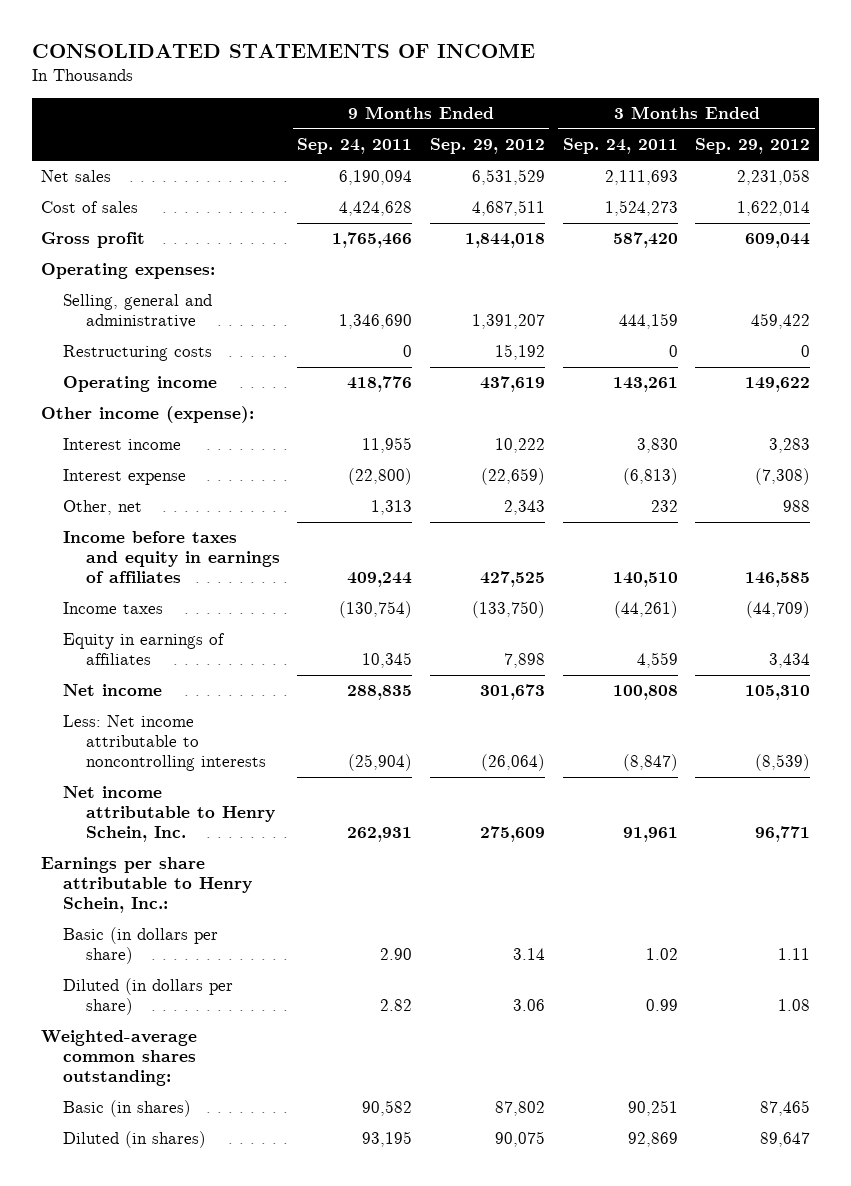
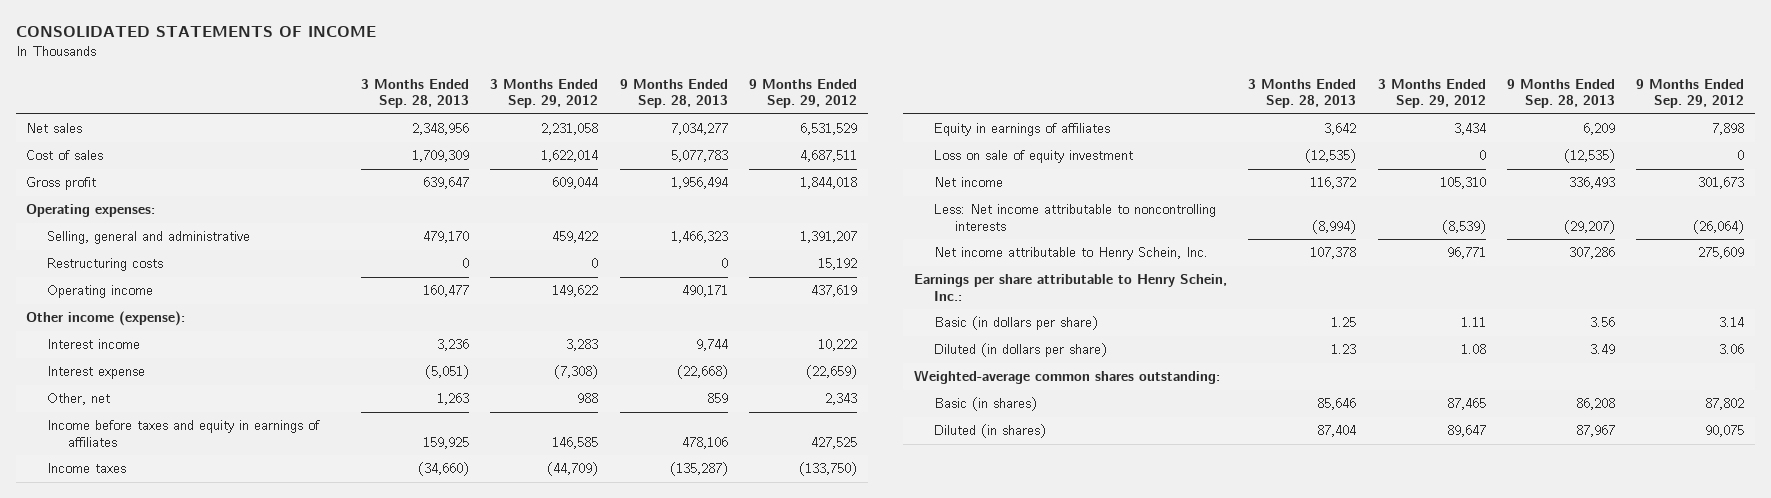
[297,138,413,155] Sep. 24, 2011 -> none
[562,138,678,155] Sep. 24, 2011 -> none
none -> [360,78,469,109] 3 Months Ended Sep. 28, 2013
none -> [619,78,728,109] 9 Months Ended Sep. 28, 2013
none -> [934,150,1134,164] Loss on sale of equity investment

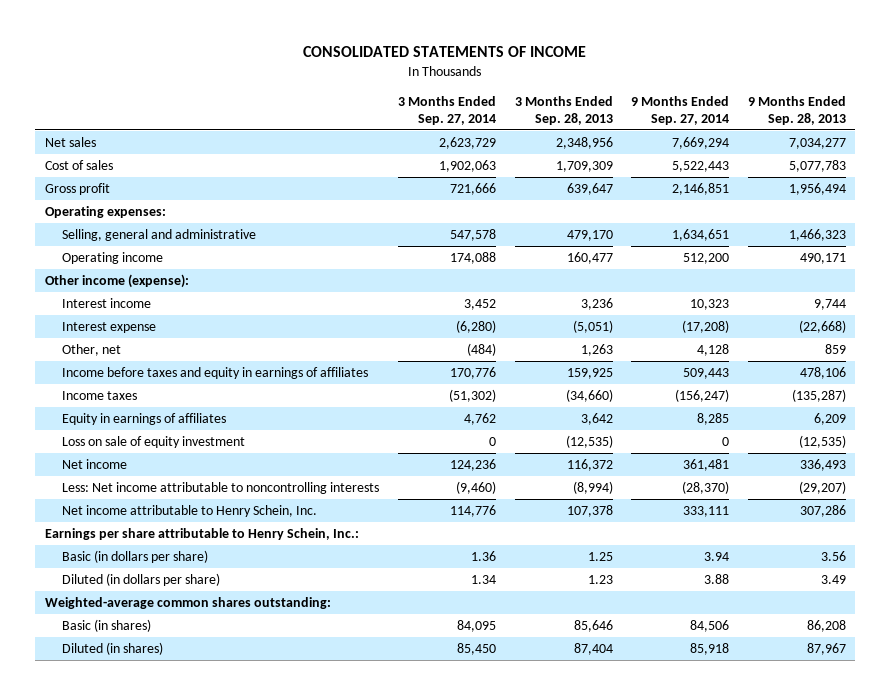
[490,78,599,109] 3 Months Ended Sep. 29, 2012 -> none
[749,78,858,109] 9 Months Ended Sep. 29, 2012 -> none
none -> [397,95,496,126] 3 Months Ended Sep. 27, 2014
none -> [631,95,730,126] 9 Months Ended Sep. 27, 2014
[47,258,164,272] Restructuring costs -> none

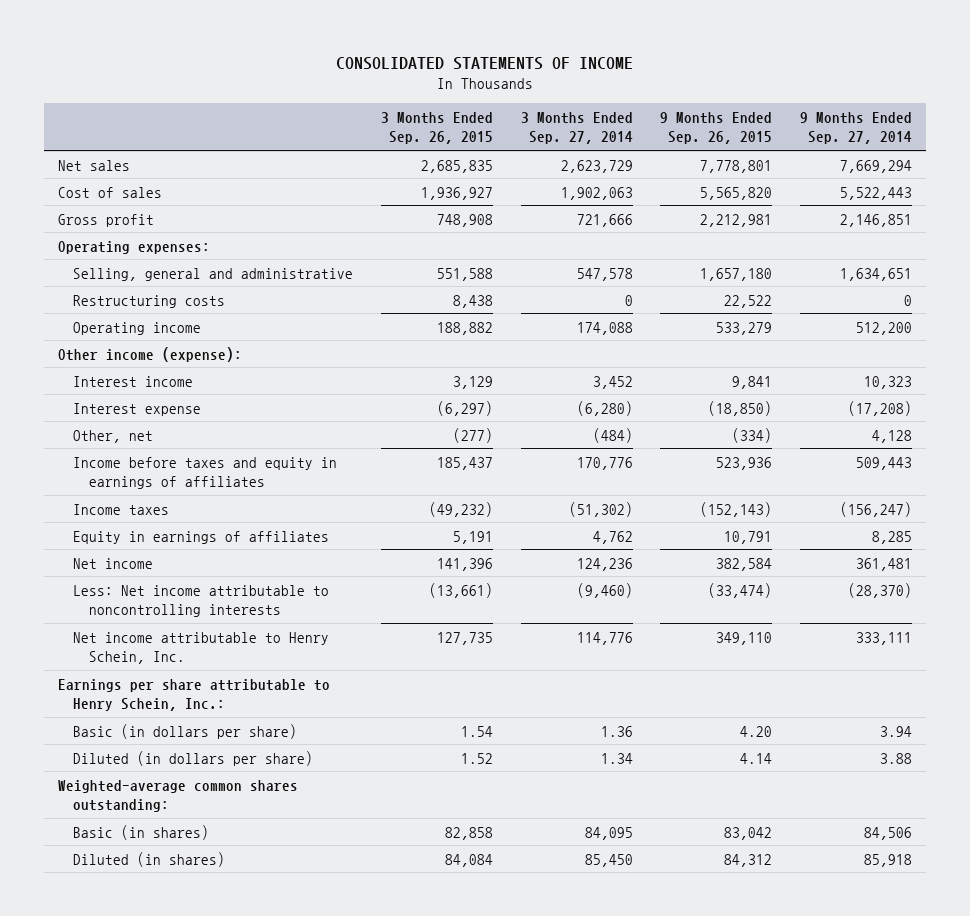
[514,95,613,126] 3 Months Ended Sep. 28, 2013 -> none
[747,95,846,126] 9 Months Ended Sep. 28, 2013 -> none
none -> [380,111,493,145] 3 Months Ended Sep. 26, 2015
none -> [660,111,773,145] 9 Months Ended Sep. 26, 2015
none -> [73,294,226,308] Restructuring costs
[62,435,246,448] Loss on sale of equity investment -> none

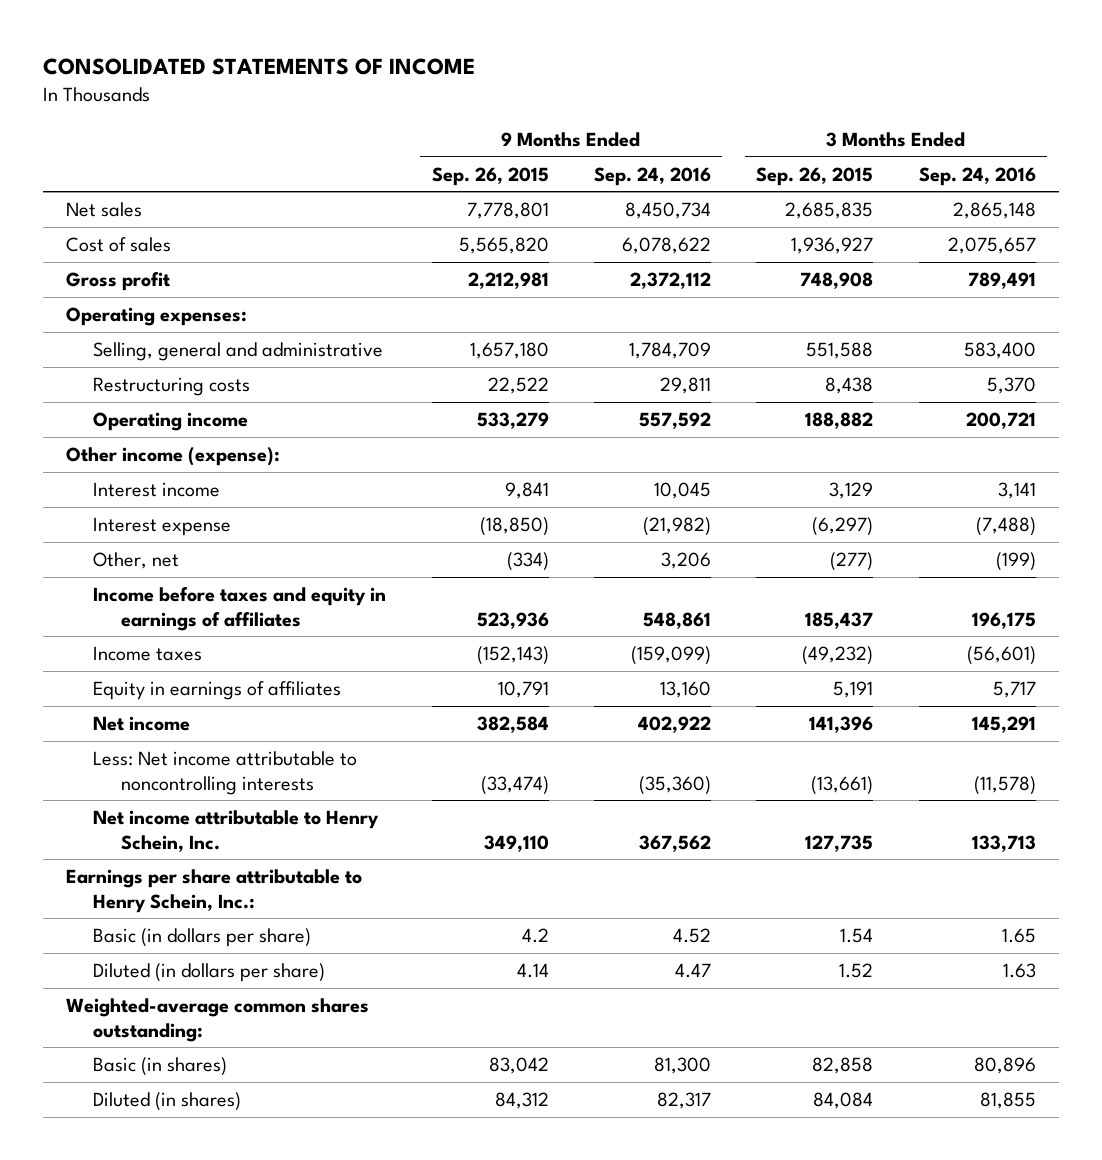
[520,111,633,145] 3 Months Ended Sep. 27, 2014 -> none
[799,111,912,145] 9 Months Ended Sep. 27, 2014 -> none
none -> [594,166,712,186] Sep. 24, 2016
none -> [918,166,1036,186] Sep. 24, 2016
[740,725,773,737] 4.20 -> [521,928,549,944] 4.2

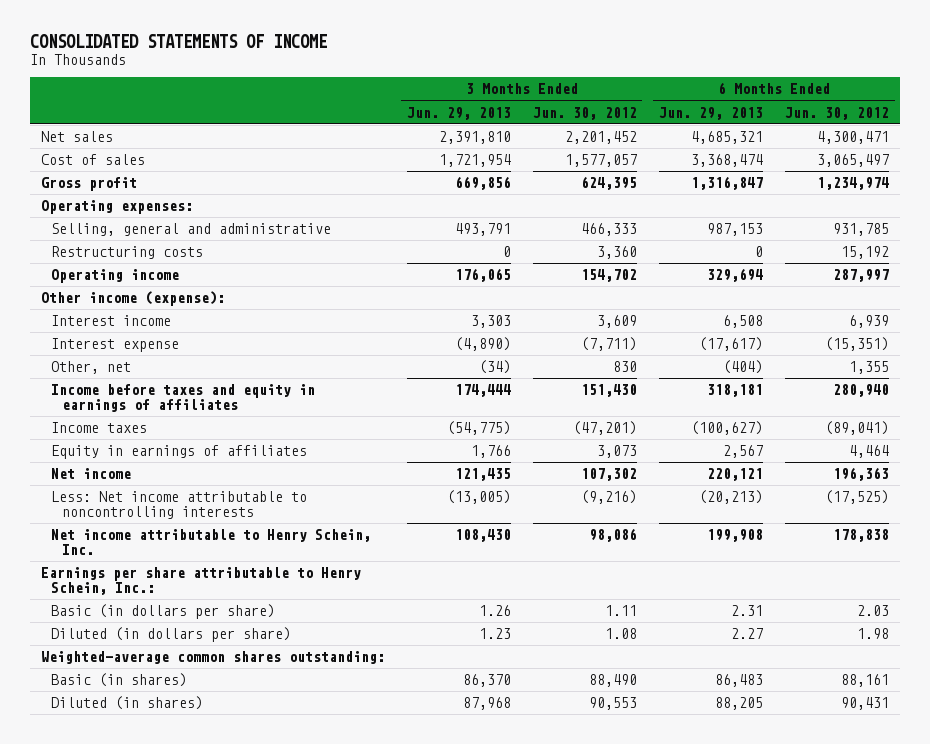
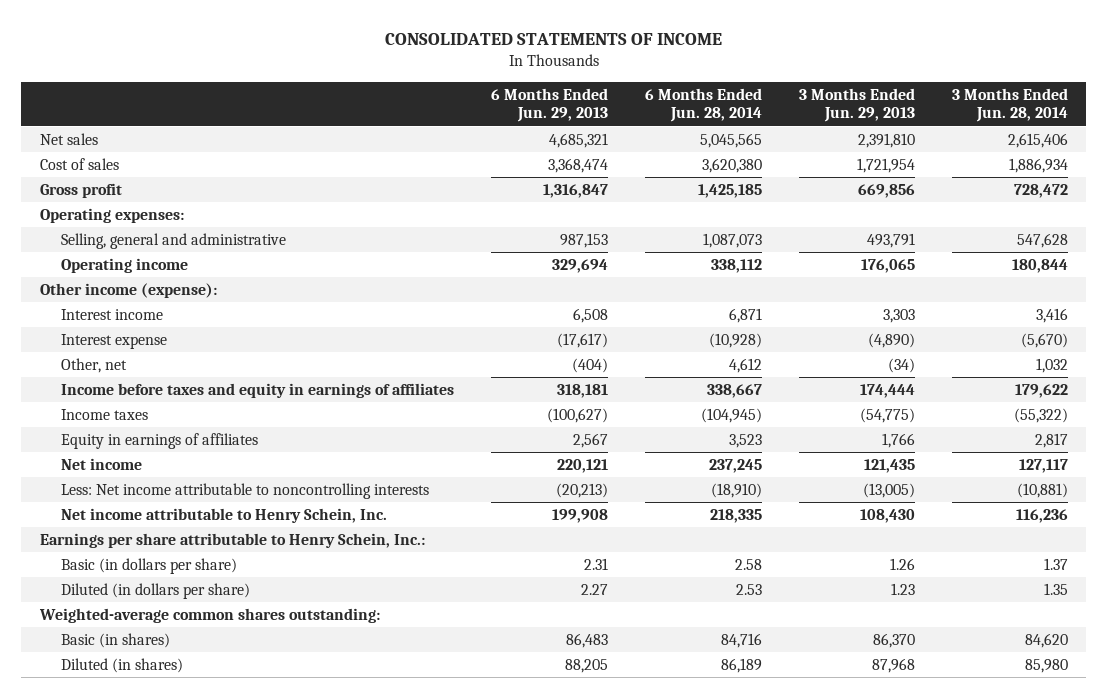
[532,106,637,120] Jun. 30, 2012 -> none
[785,106,890,120] Jun. 30, 2012 -> none
none -> [644,87,762,123] 6 Months Ended Jun. 28, 2014
none -> [951,87,1068,123] 3 Months Ended Jun. 28, 2014
[51,246,204,260] Restructuring costs -> none

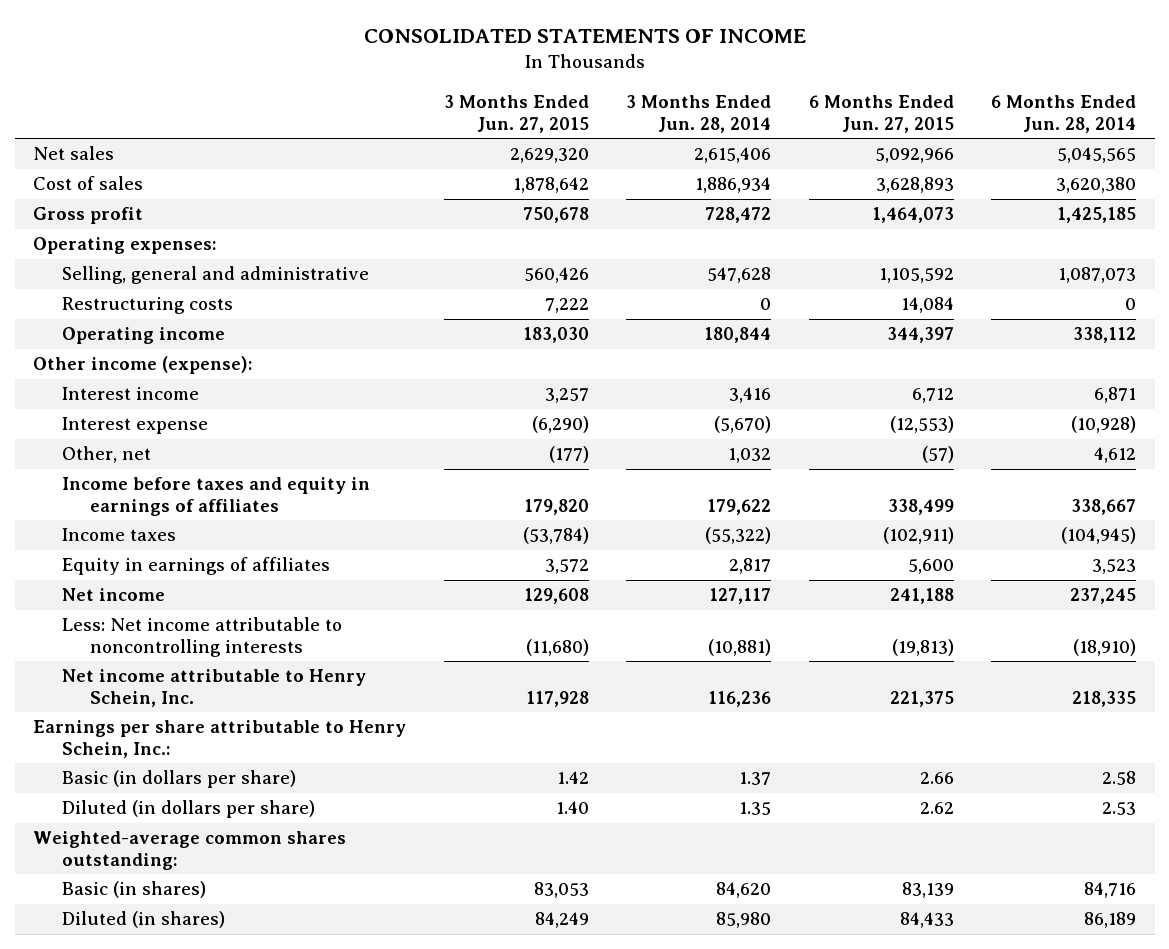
[490,87,608,123] 6 Months Ended Jun. 29, 2013 -> none
[798,87,915,123] 3 Months Ended Jun. 29, 2013 -> none
none -> [443,95,589,133] 3 Months Ended Jun. 27, 2015
none -> [808,95,954,133] 6 Months Ended Jun. 27, 2015
none -> [61,297,233,315] Restructuring costs

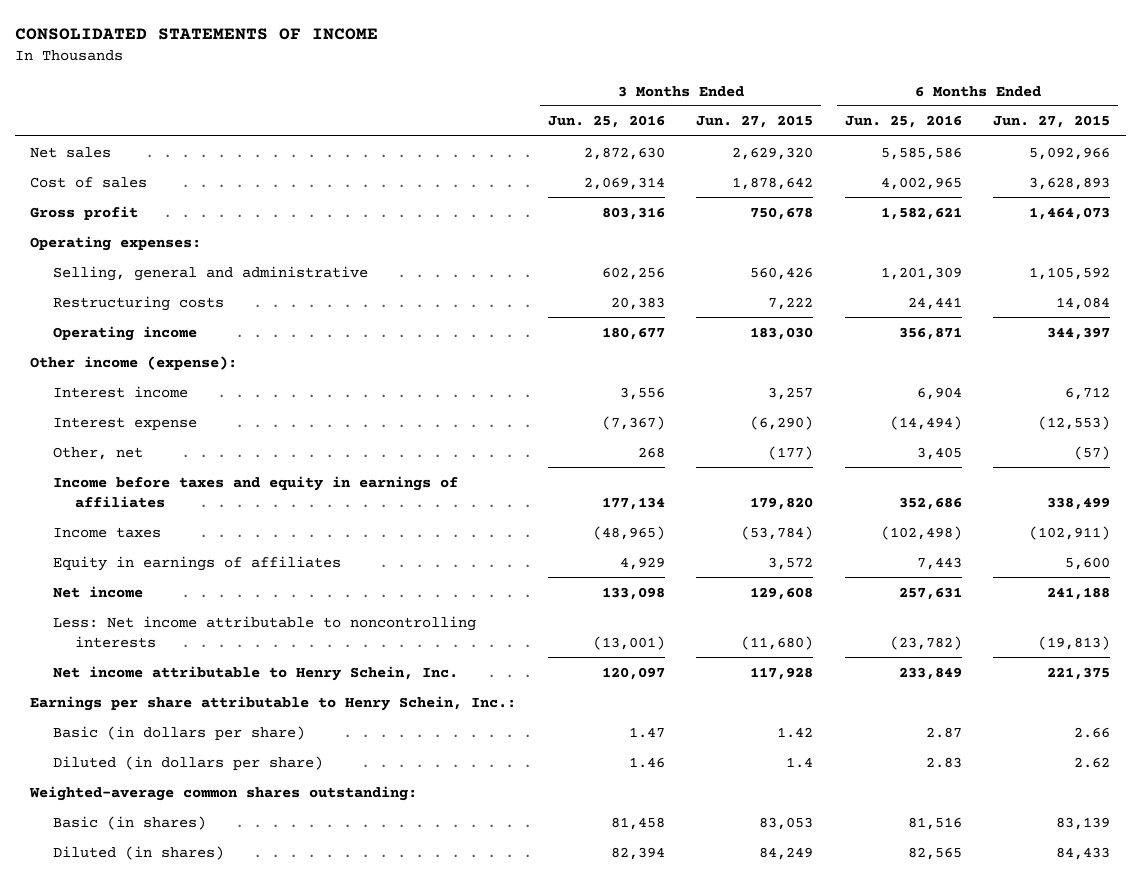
[626,95,772,133] 3 Months Ended Jun. 28, 2014 -> none
[991,95,1137,133] 6 Months Ended Jun. 28, 2014 -> none
none -> [547,115,665,129] Jun. 25, 2016
none -> [844,115,962,129] Jun. 25, 2016
[555,801,589,815] 1.40 -> [786,756,814,768] 1.4

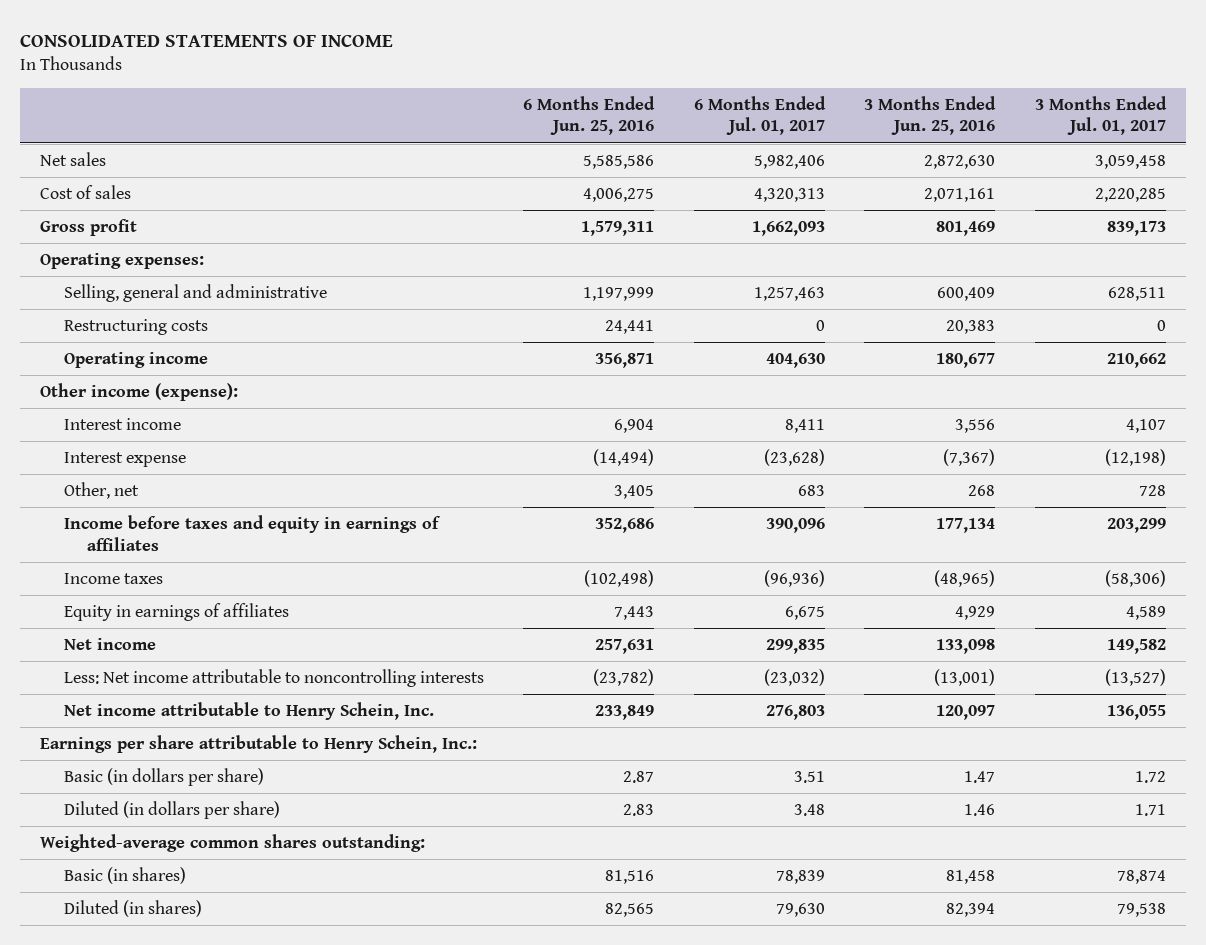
[696,115,814,129] Jun. 27, 2015 -> none
[993,115,1111,129] Jun. 27, 2015 -> none
none -> [693,95,826,136] 6 Months Ended Jul. 01, 2017
none -> [1035,95,1168,136] 3 Months Ended Jul. 01, 2017
[583,176,665,190] 2,069,314 -> [924,188,996,203] 2,071,161
[880,176,962,190] 4,002,965 -> [583,188,655,203] 4,006,275
[601,206,665,220] 803,316 -> [936,221,996,237] 801,469
[880,206,962,220] 1,582,621 -> [581,221,655,237] 1,579,311
[601,266,665,280] 602,256 -> [937,287,996,302] 600,409
[880,266,962,280] 1,201,309 -> [583,287,655,302] 1,197,999

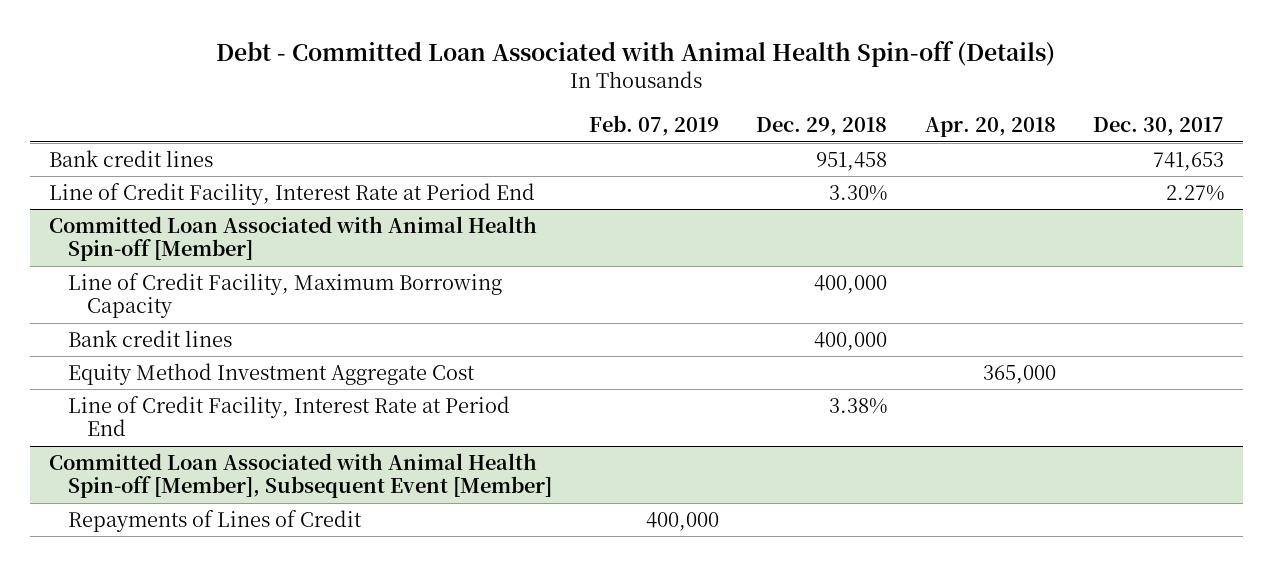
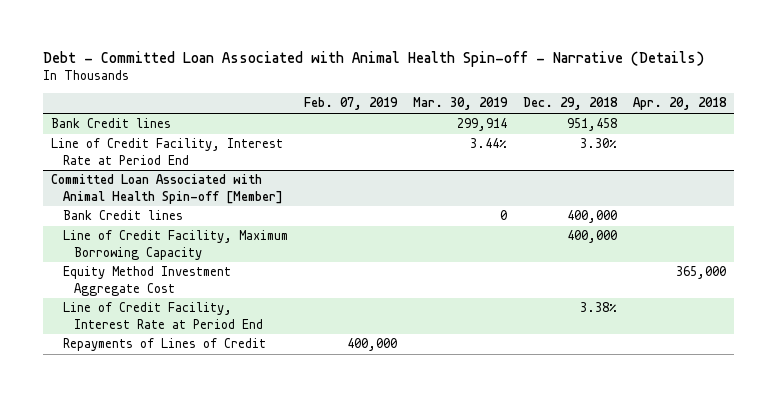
[216,41,1056,68] Debt - Committed Loan Associated with Animal Health Spin-off (Details) -> [43,51,705,68] Debt - Committed Loan Associated with Animal Health Spin-off - Narrative (Details)
[1092,117,1224,137] Dec. 30, 2017 -> none
none -> [412,97,508,111] Mar. 30, 2019
[48,149,213,167] Bank credit lines -> [51,118,172,129] Bank Credit lines
none -> [62,210,183,221] Bank Credit lines
[67,329,232,347] Bank credit lines -> none
[48,452,552,499] Committed Loan Associated with Animal Health Spin-off [Member], Subsequent Event [Member] -> none

